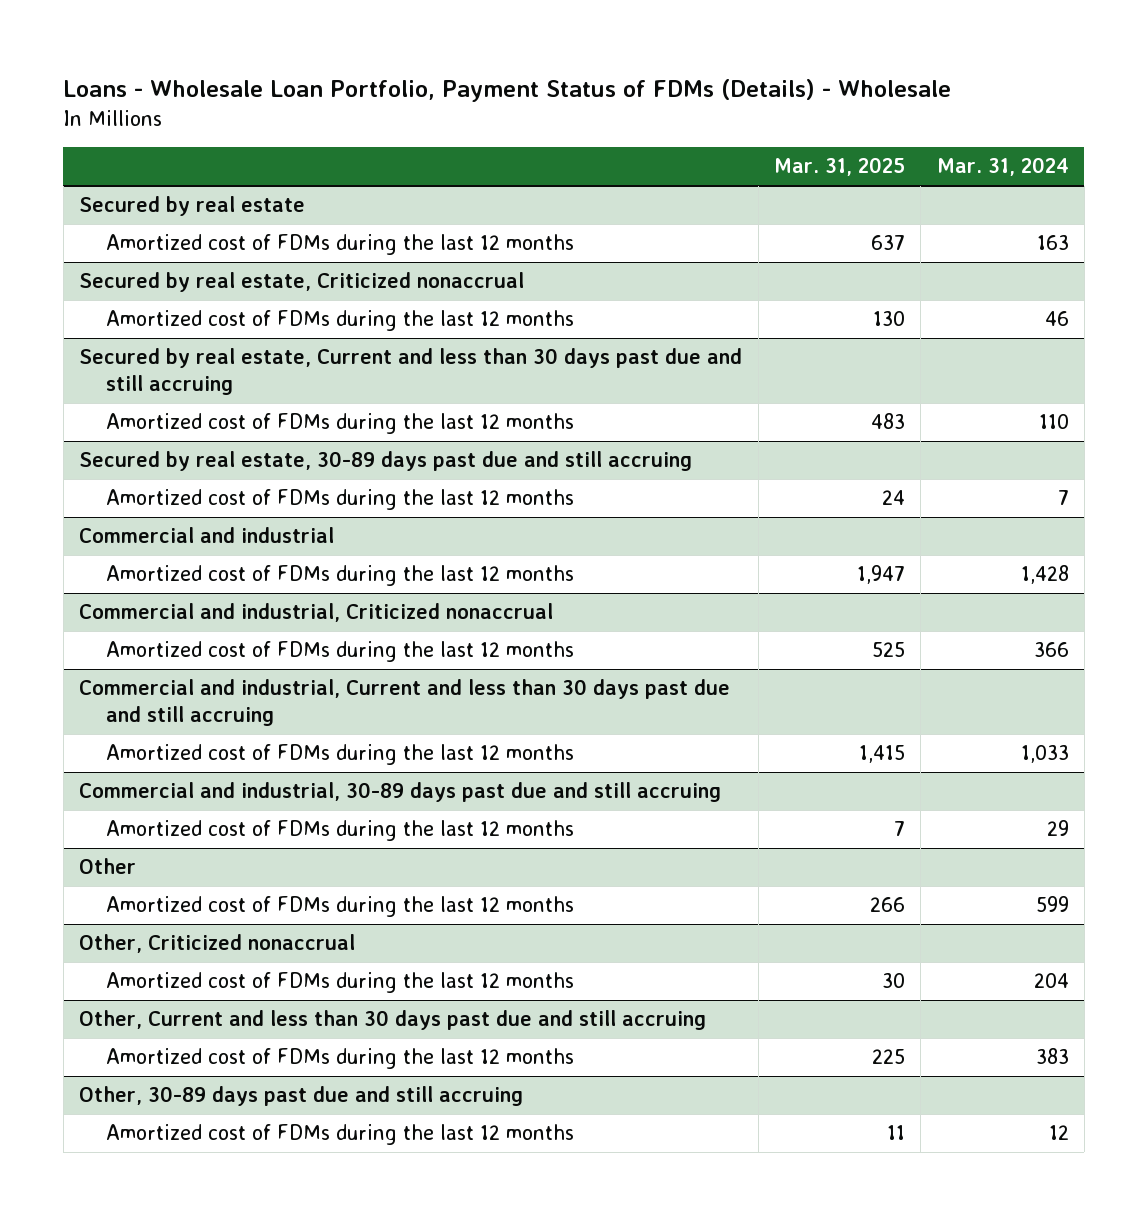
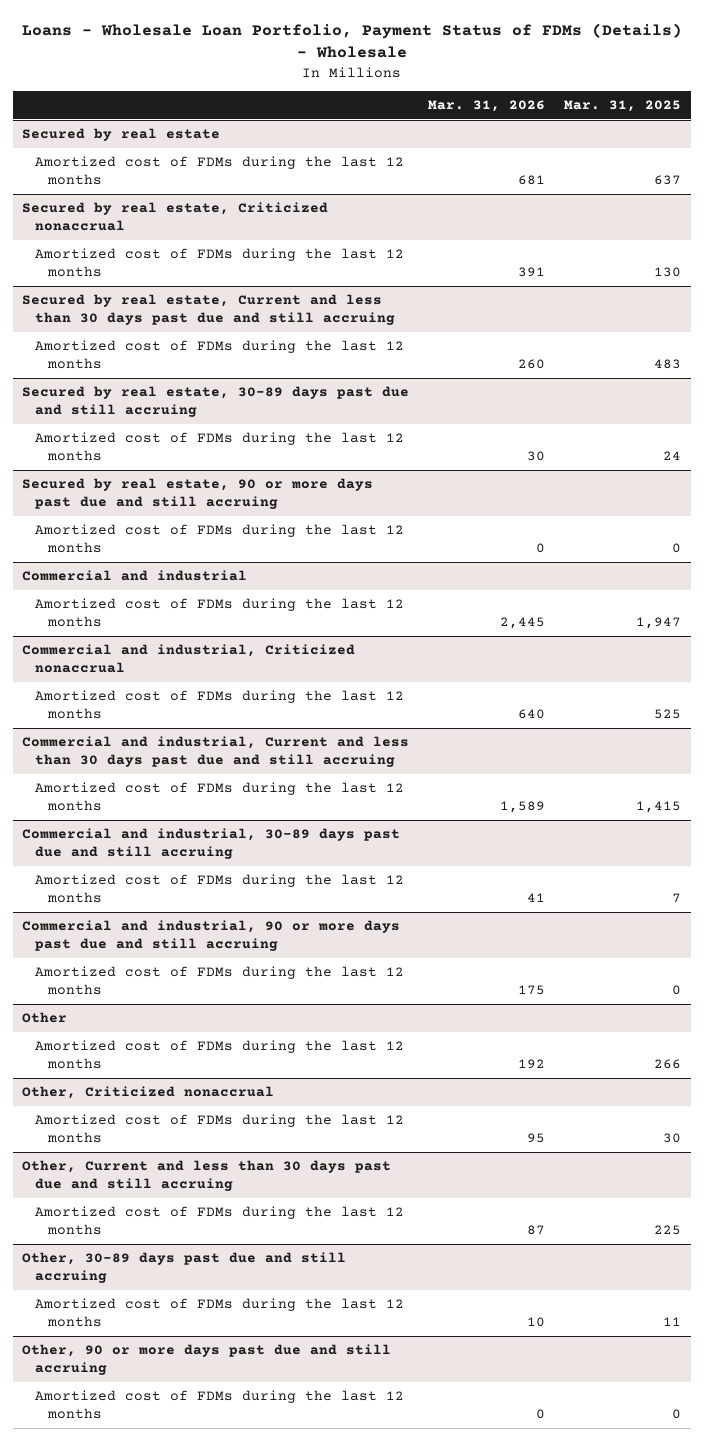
[936,157,1069,177] Mar. 31, 2024 -> none
none -> [428,100,546,113] Mar. 31, 2026
none -> [22,478,374,510] Secured by real estate, 90 or more days past due and still accruing
none -> [35,524,405,554] Amortized cost of FDMs during the last 12 months
none -> [22,920,401,952] Commercial and industrial, 90 or more days past due and still accruing
none -> [35,966,405,996] Amortized cost of FDMs during the last 12 months
none -> [22,1344,392,1376] Other, 90 or more days past due and still accruing
none -> [35,1390,405,1420] Amortized cost of FDMs during the last 12 months

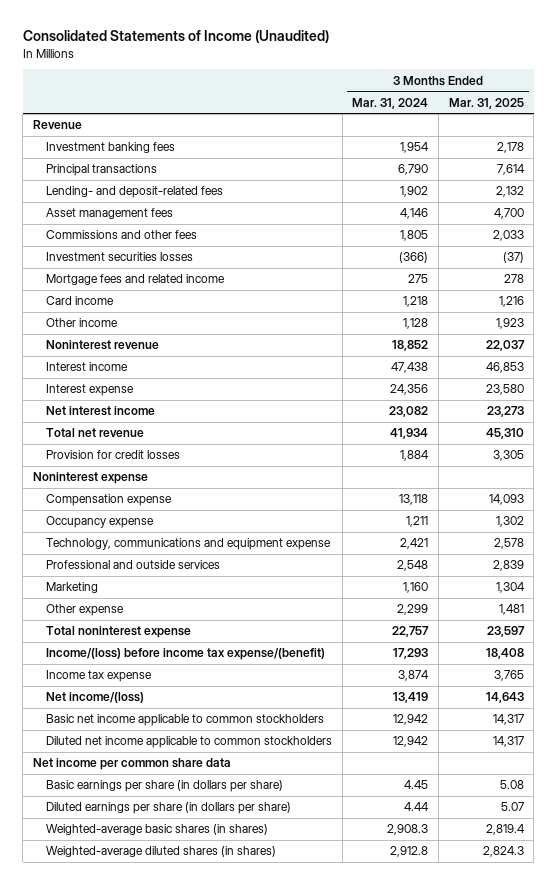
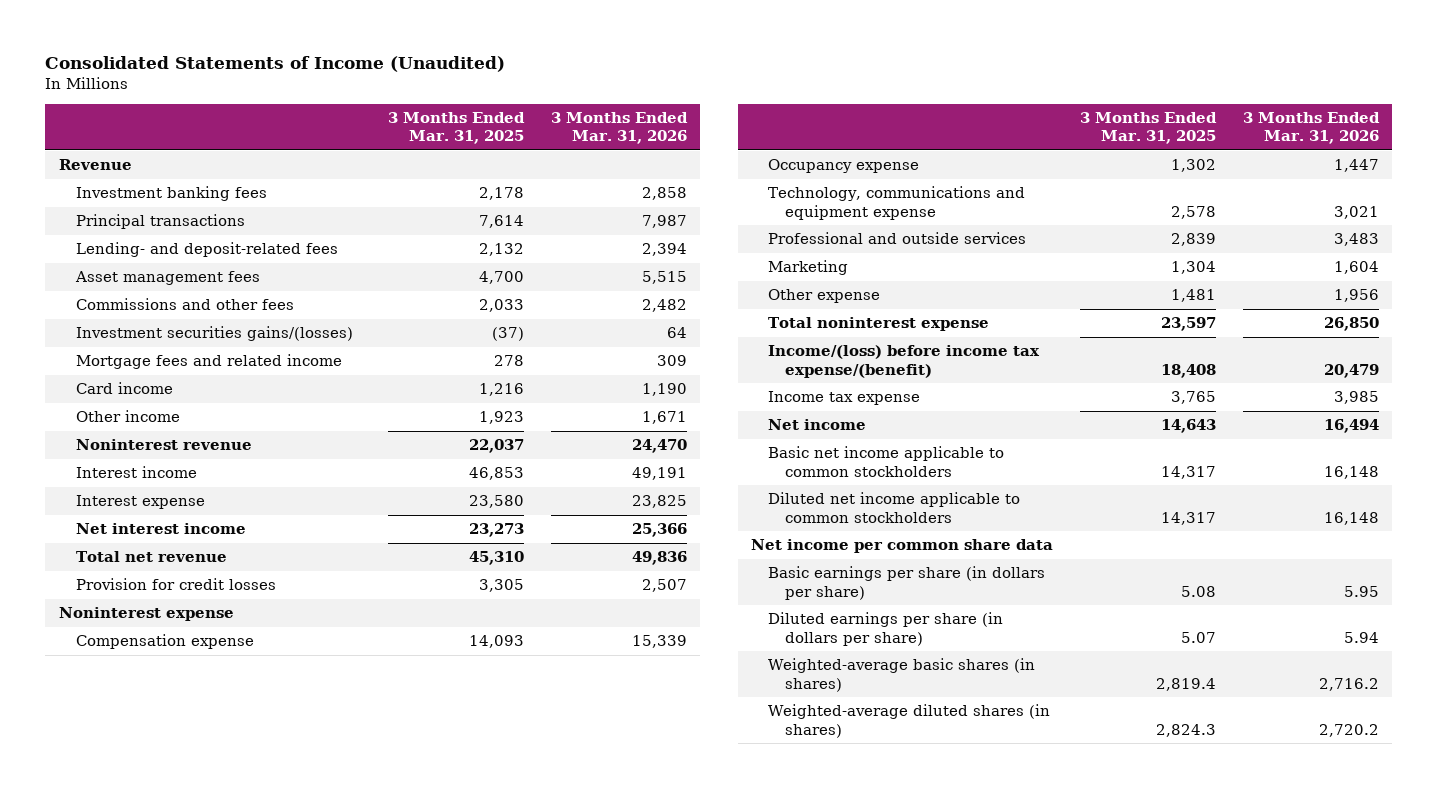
[352,97,429,109] Mar. 31, 2024 -> none
none -> [550,112,688,145] 3 Months Ended Mar. 31, 2026
[45,252,193,262] Investment securities losses -> [75,326,353,342] Investment securities gains/(losses)
[45,692,144,704] Net income/(loss) -> [768,419,867,431] Net income

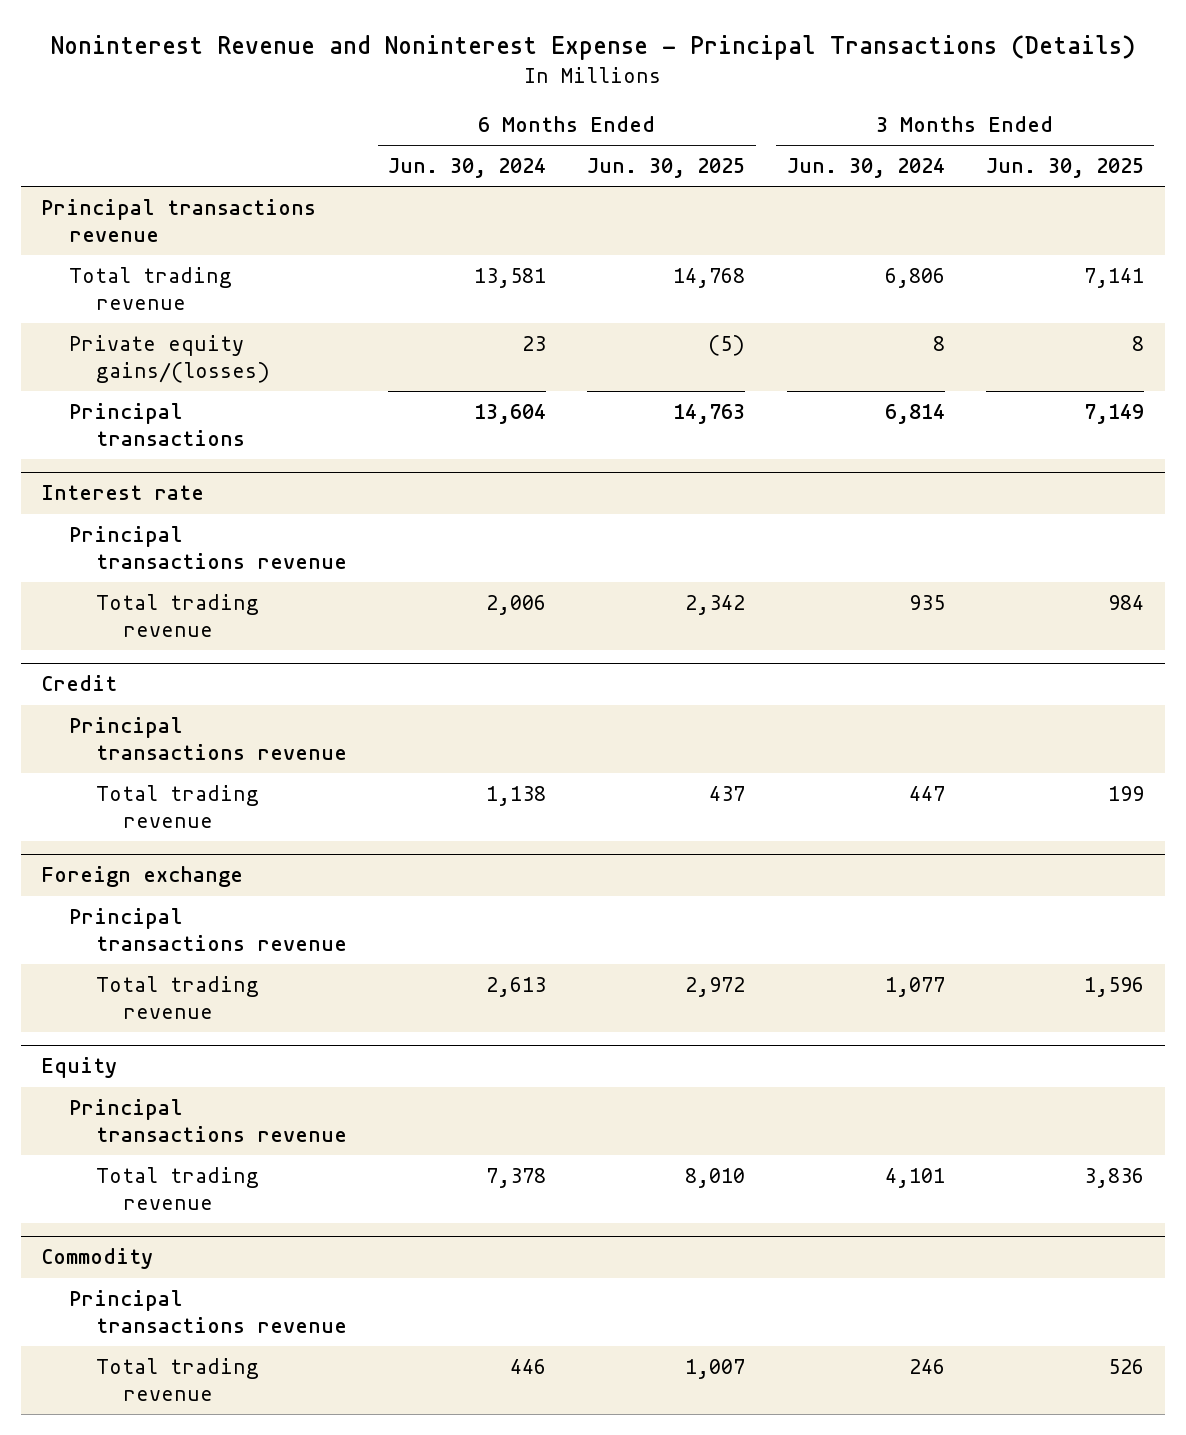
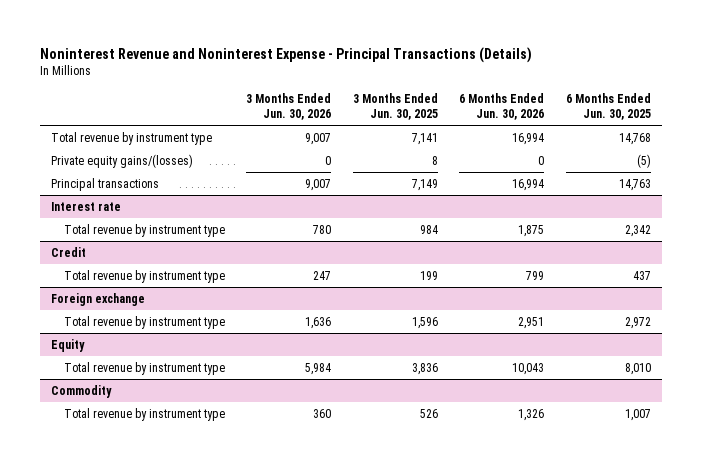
[388,158,547,179] Jun. 30, 2024 -> none
[786,158,945,179] Jun. 30, 2024 -> none
none -> [246,93,332,120] 3 Months Ended Jun. 30, 2026
none -> [459,93,545,120] 6 Months Ended Jun. 30, 2026
[41,198,317,243] Principal transactions revenue -> none
[68,266,232,311] Total trading revenue -> [50,132,212,146] Total revenue by instrument type
[68,525,347,570] Principal transactions revenue -> none
[95,593,259,638] Total trading revenue -> [63,224,225,238] Total revenue by instrument type
[68,716,347,761] Principal transactions revenue -> none
[95,784,259,829] Total trading revenue -> [63,270,225,284] Total revenue by instrument type
[68,907,347,952] Principal transactions revenue -> none
[95,975,259,1020] Total trading revenue -> [63,316,225,330] Total revenue by instrument type
[68,1098,347,1143] Principal transactions revenue -> none
[95,1166,259,1211] Total trading revenue -> [63,362,225,376] Total revenue by instrument type
[68,1289,347,1334] Principal transactions revenue -> none
[95,1357,259,1402] Total trading revenue -> [63,408,225,422] Total revenue by instrument type

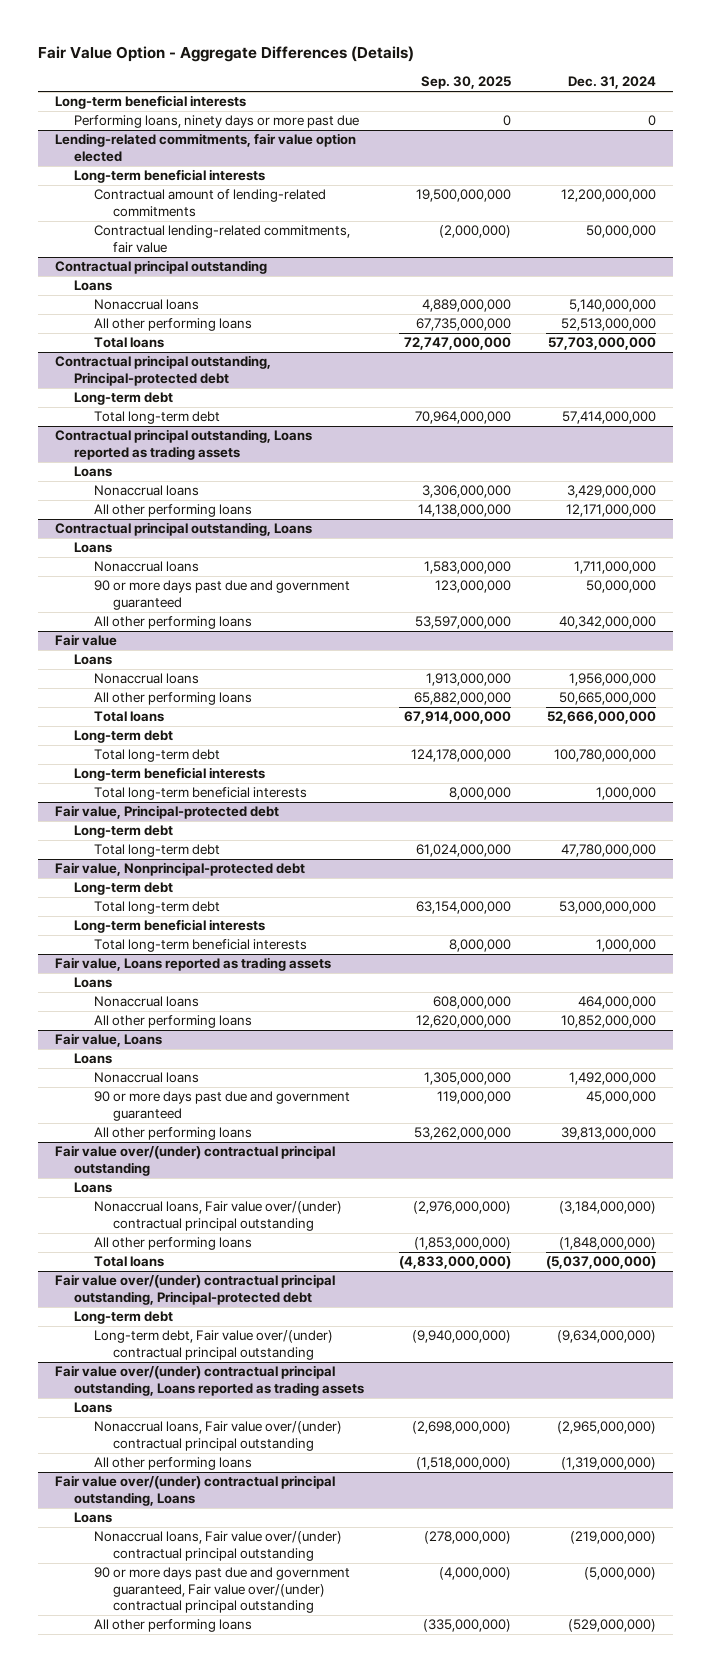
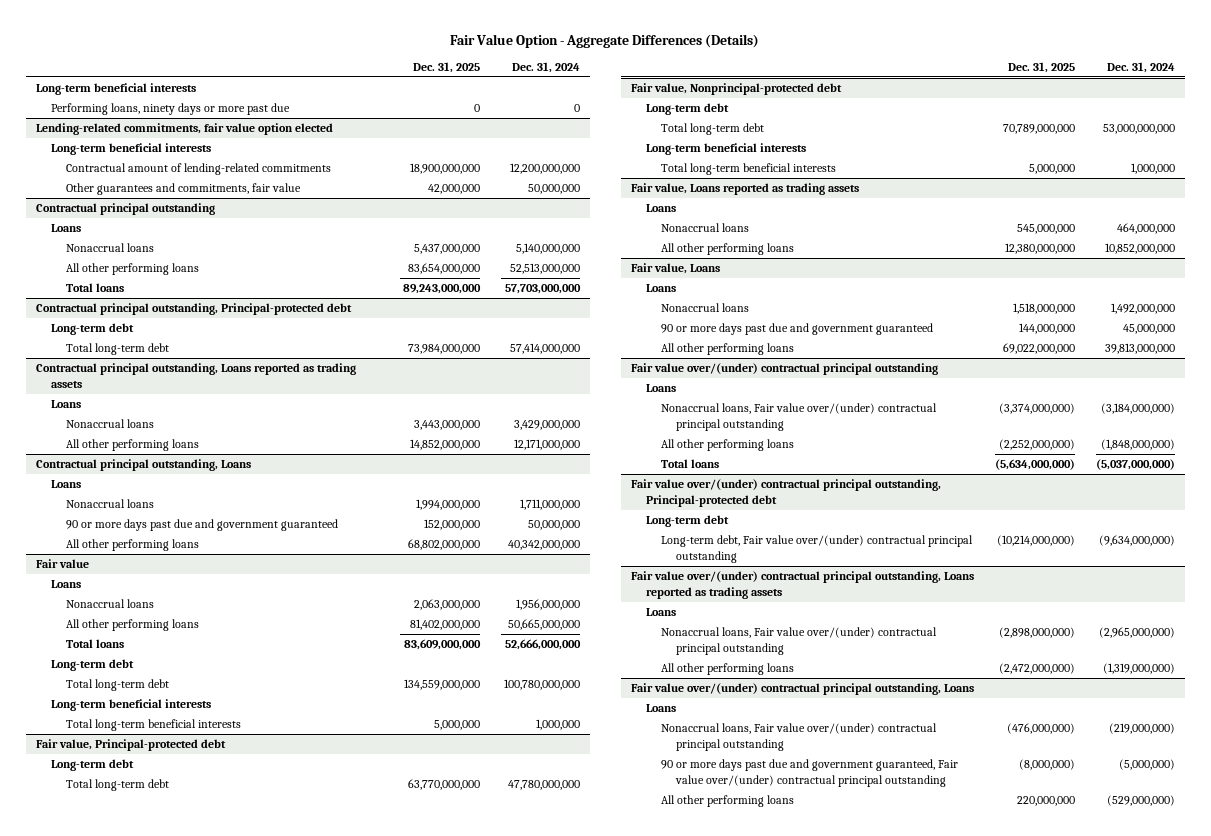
[420,76,511,90] Sep. 30, 2025 -> none
none -> [412,61,480,73] Dec. 31, 2025
[93,225,350,253] Contractual lending-related commitments, fair value -> [65,183,301,196] Other guarantees and commitments, fair value

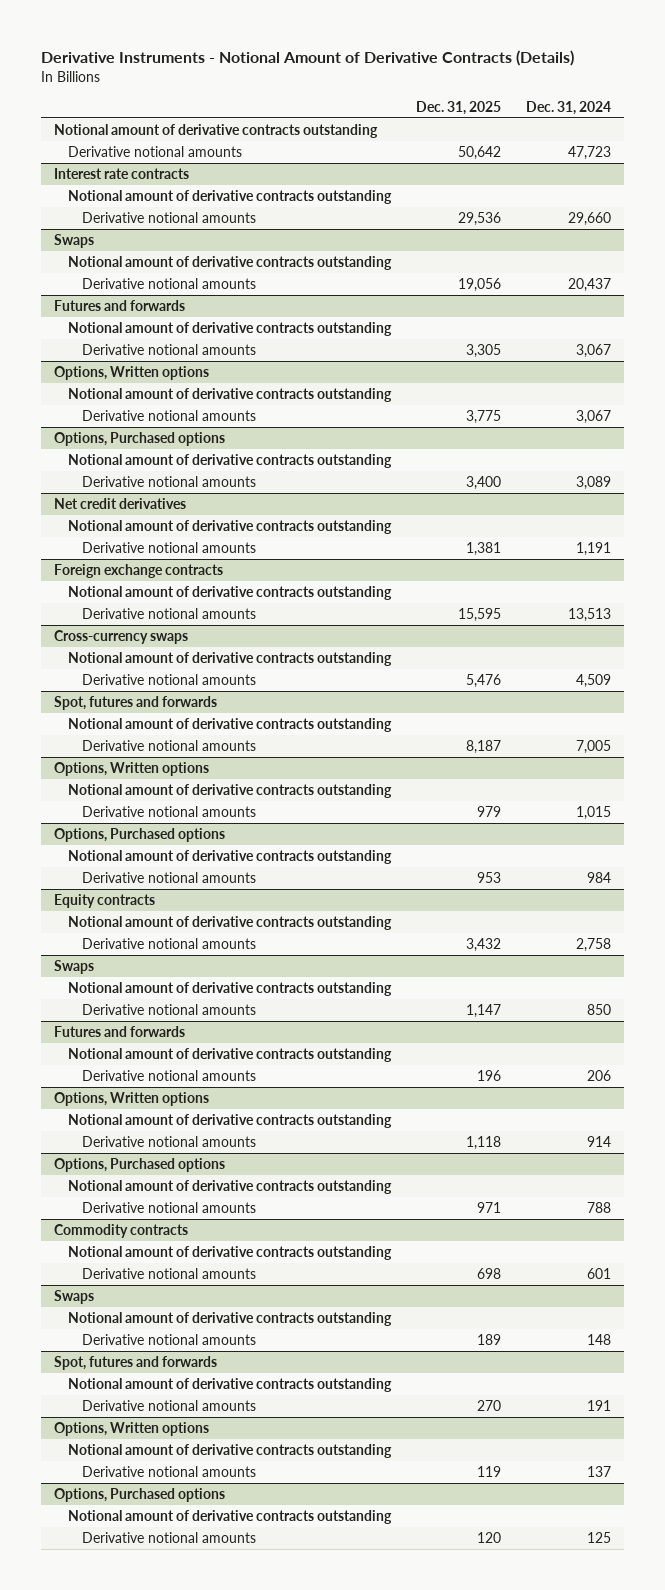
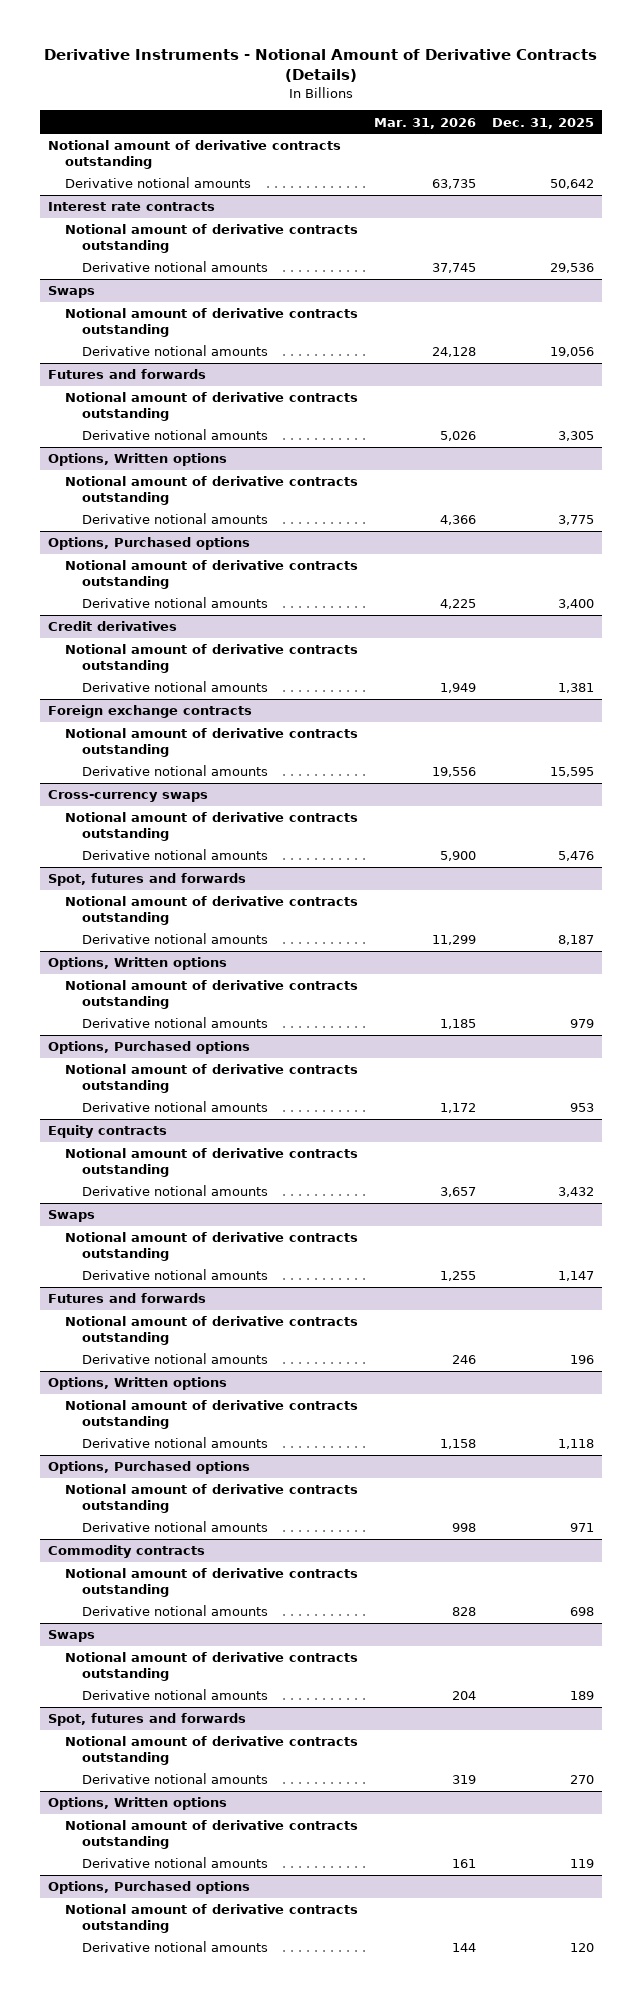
[526,100,612,115] Dec. 31, 2024 -> none
none -> [373,117,476,129] Mar. 31, 2026
[53,497,186,509] Net credit derivatives -> [47,621,177,632] Credit derivatives

